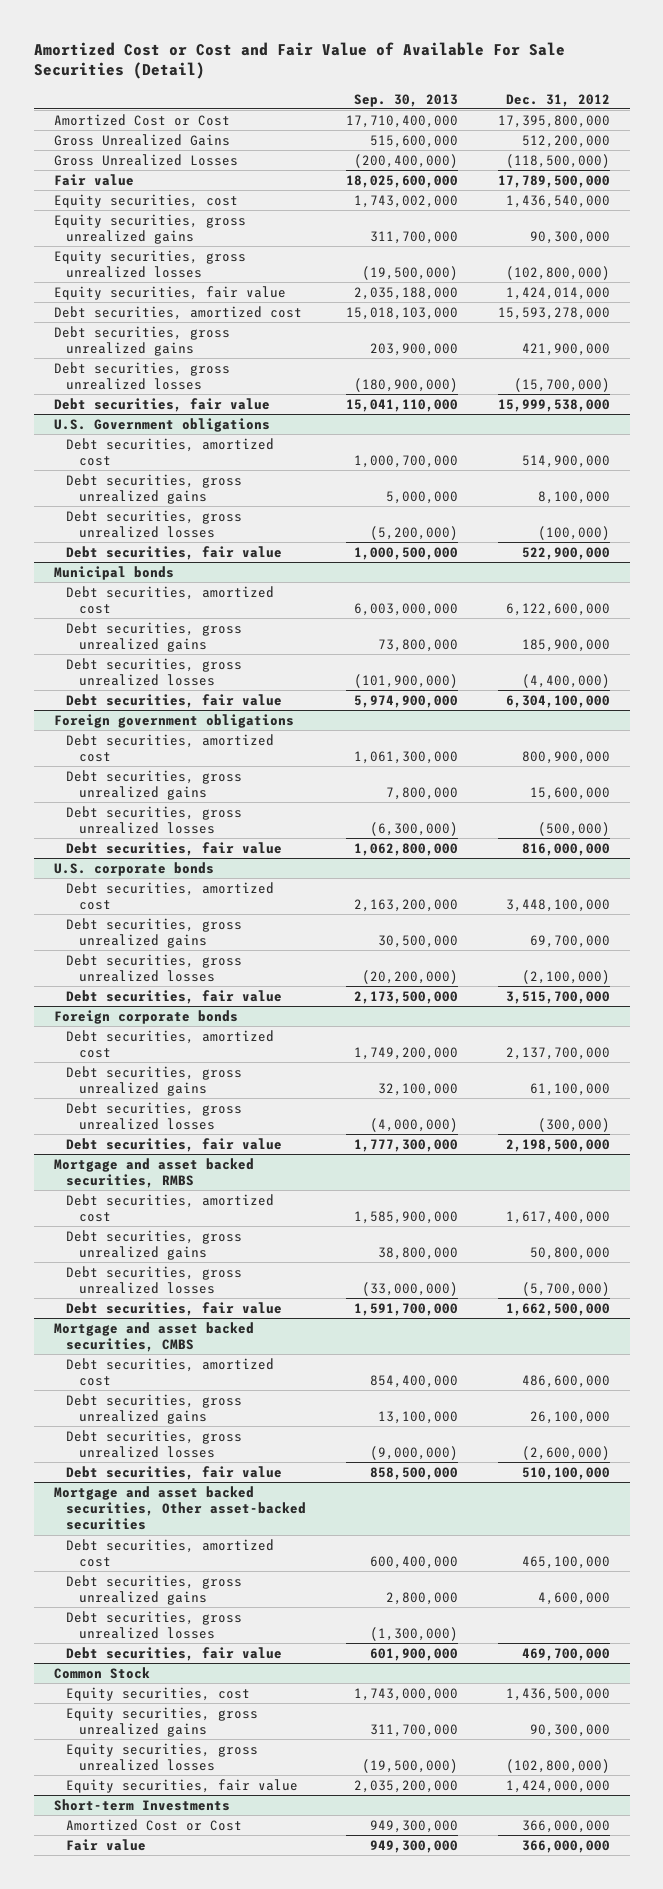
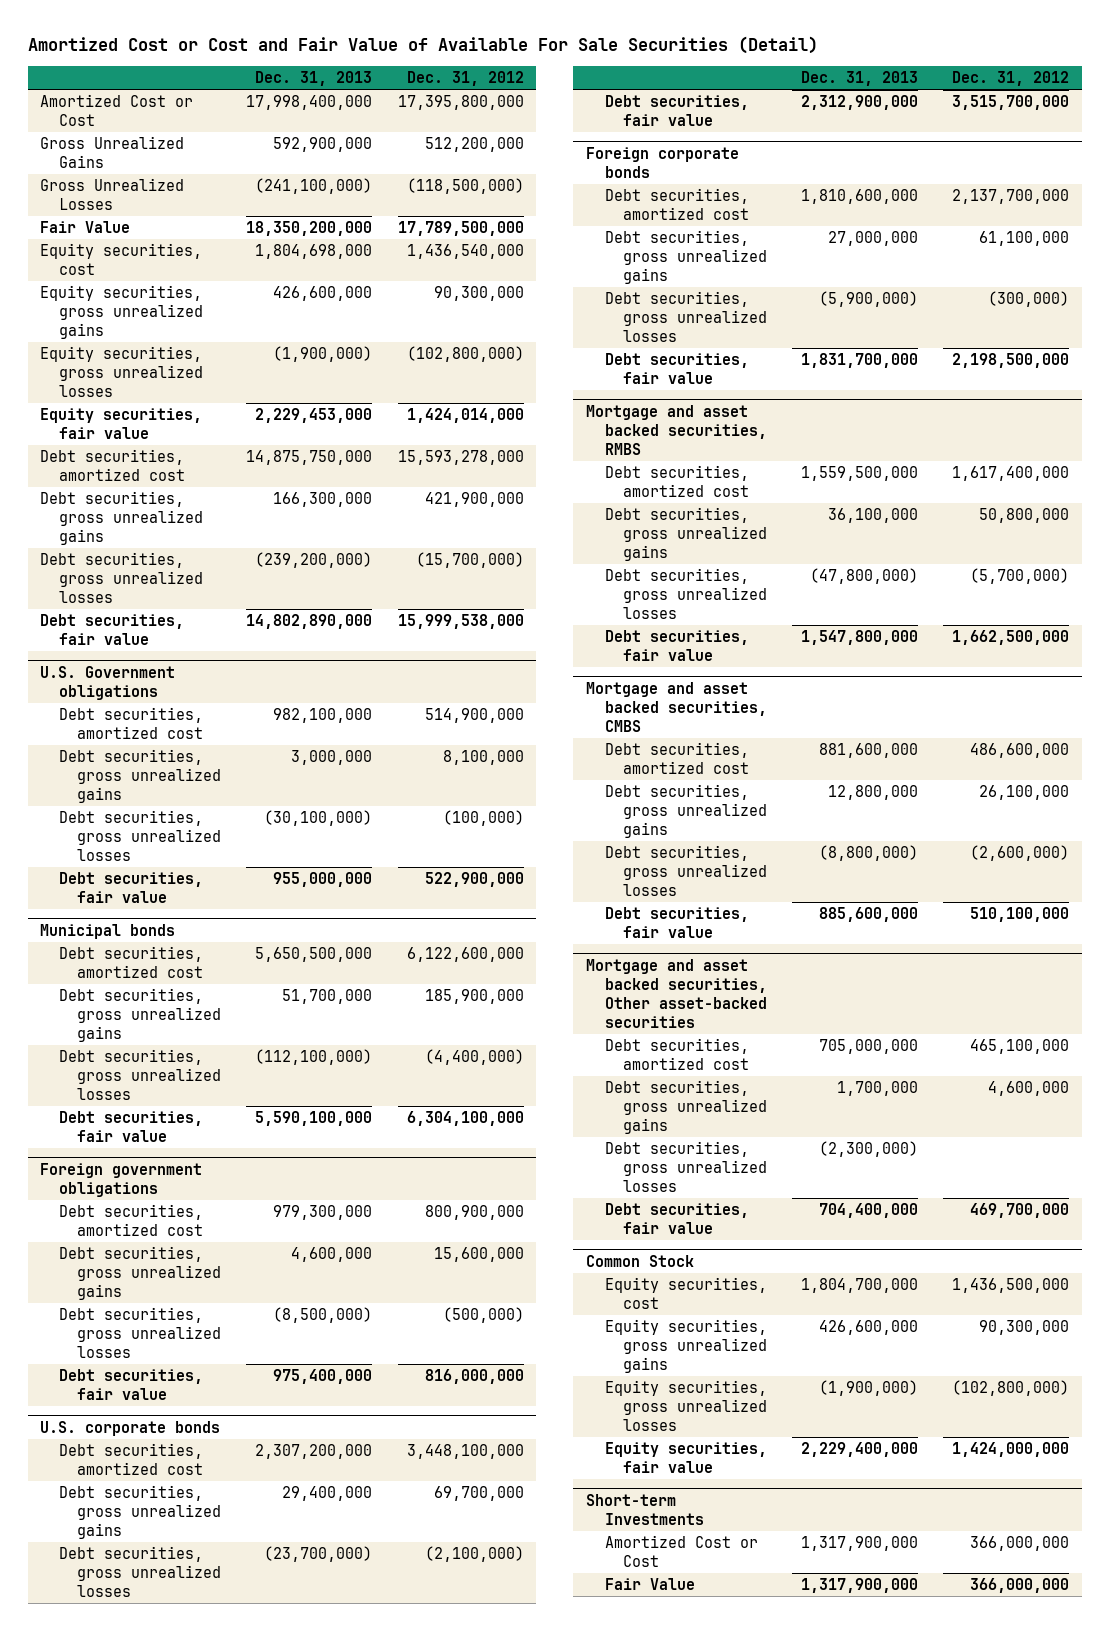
[354,93,459,107] Sep. 30, 2013 -> none
none -> [255,70,373,86] Dec. 31, 2013
[53,173,134,186] Fair value -> [40,221,131,234] Fair Value
[66,1838,147,1851] Fair value -> [604,1578,695,1591] Fair Value

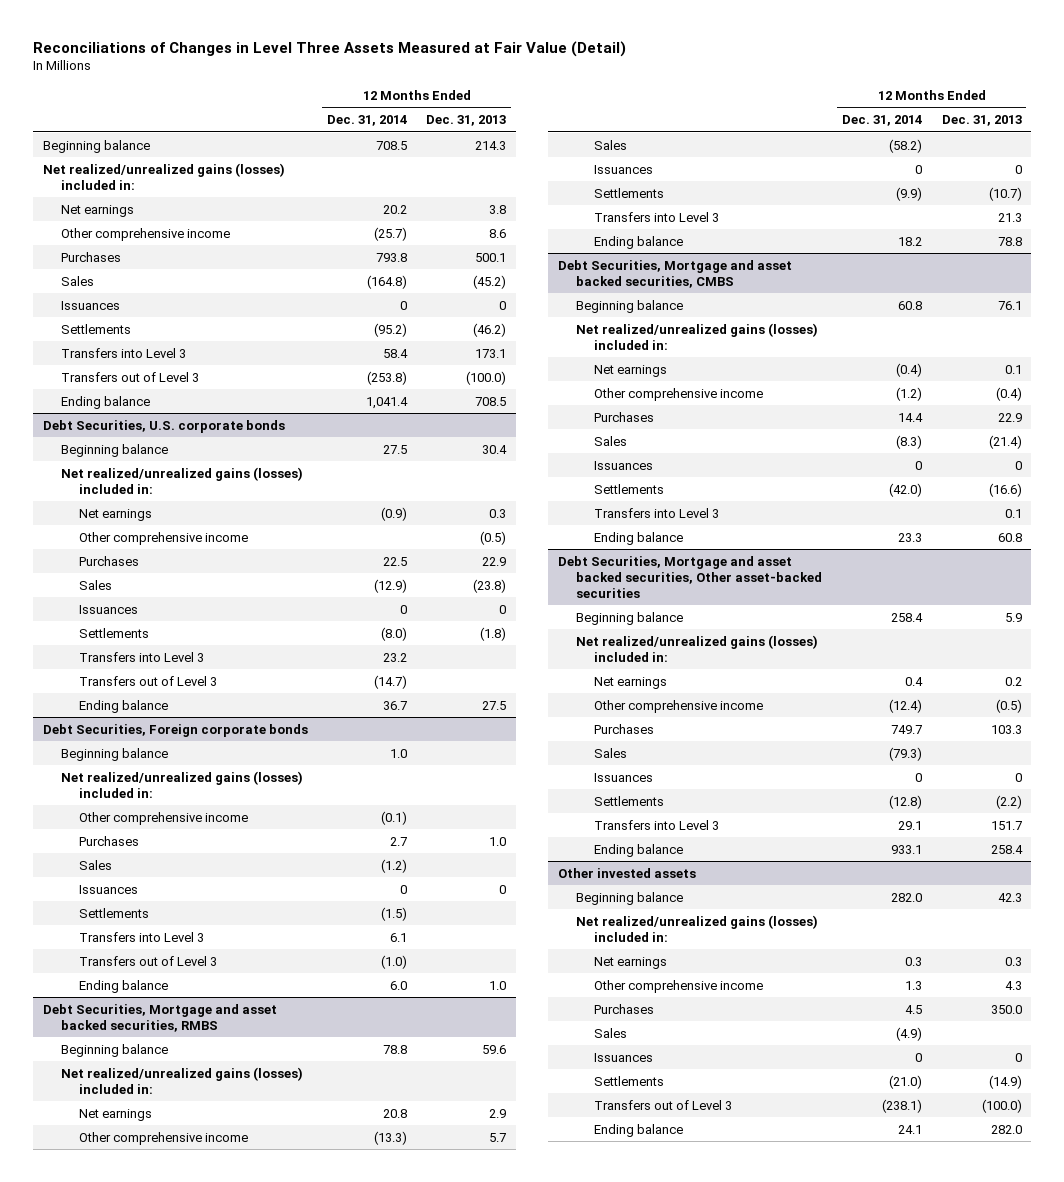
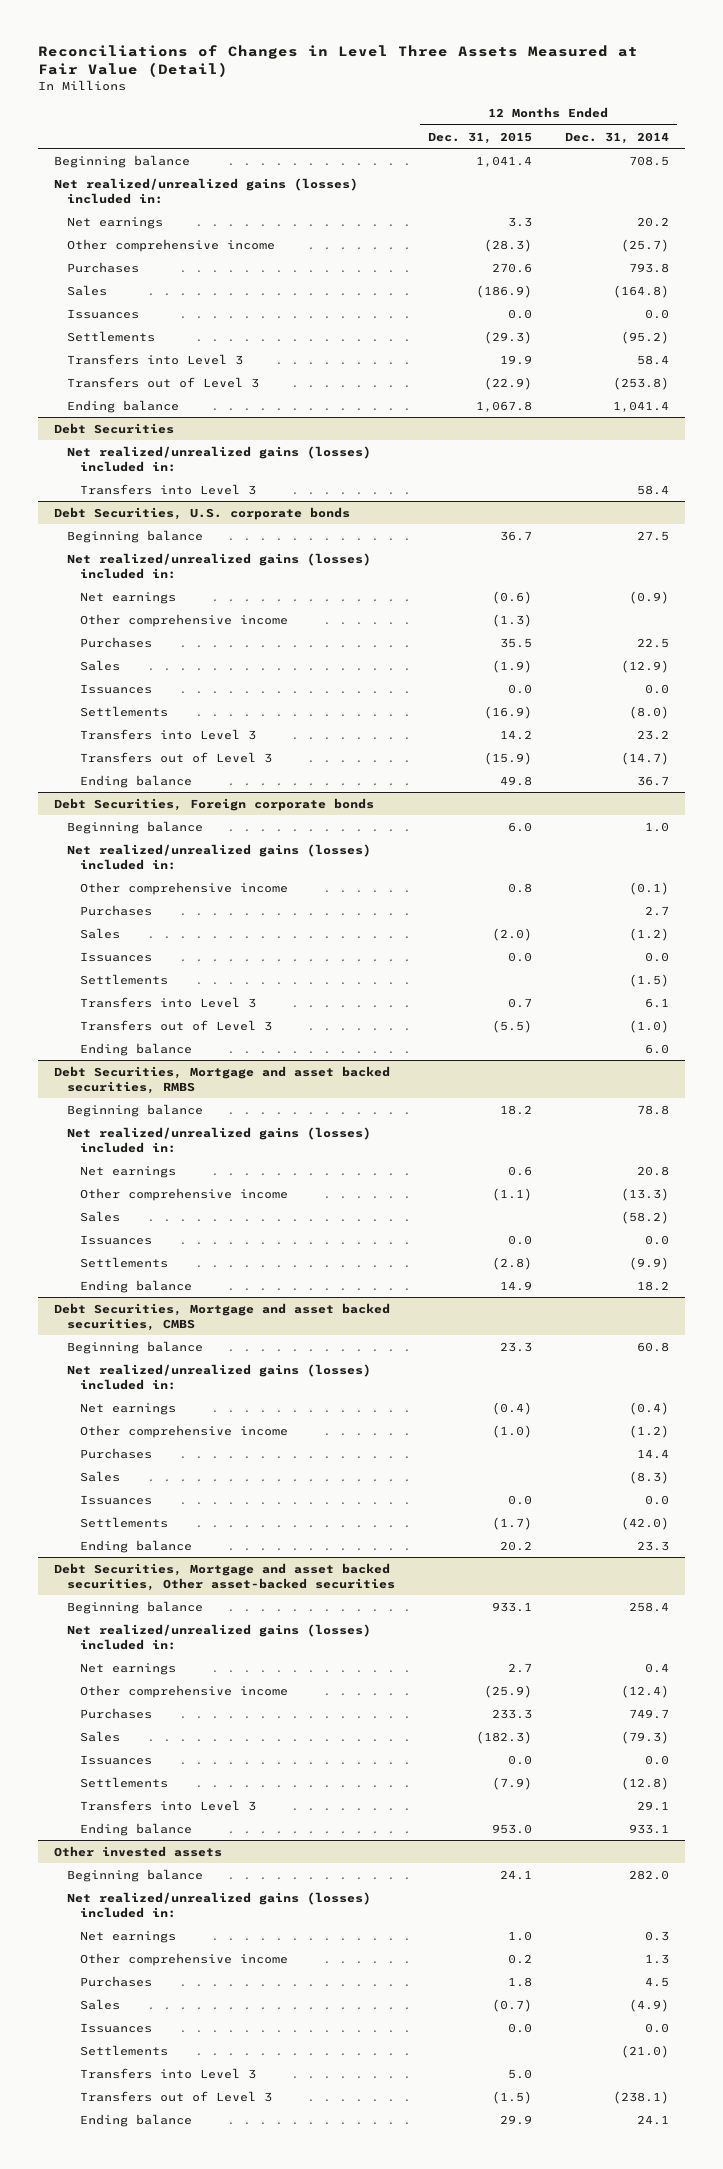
[426,115,507,127] Dec. 31, 2013 -> none
none -> [427,131,532,144] Dec. 31, 2015
[399,300,407,310] 0 -> [644,308,669,319] 0.0
none -> [54,422,175,434] Debt Securities
none -> [67,445,372,472] Net realized/unrealized gains (losses) included in:
none -> [79,483,256,495] Transfers into Level 3
[399,604,407,614] 0 -> [644,683,669,694] 0.0
[399,884,407,894] 0 -> [644,951,669,962] 0.0
[915,164,923,174] 0 -> [644,1234,669,1245] 0.0
[593,211,719,222] Transfers into Level 3 -> none
[915,460,923,470] 0 -> [644,1494,669,1505] 0.0
[593,507,719,518] Transfers into Level 3 -> none
[915,772,923,782] 0 -> [644,1754,669,1765] 0.0
[915,1052,923,1062] 0 -> [644,2022,669,2033] 0.0
none -> [79,2067,256,2079] Transfers into Level 3

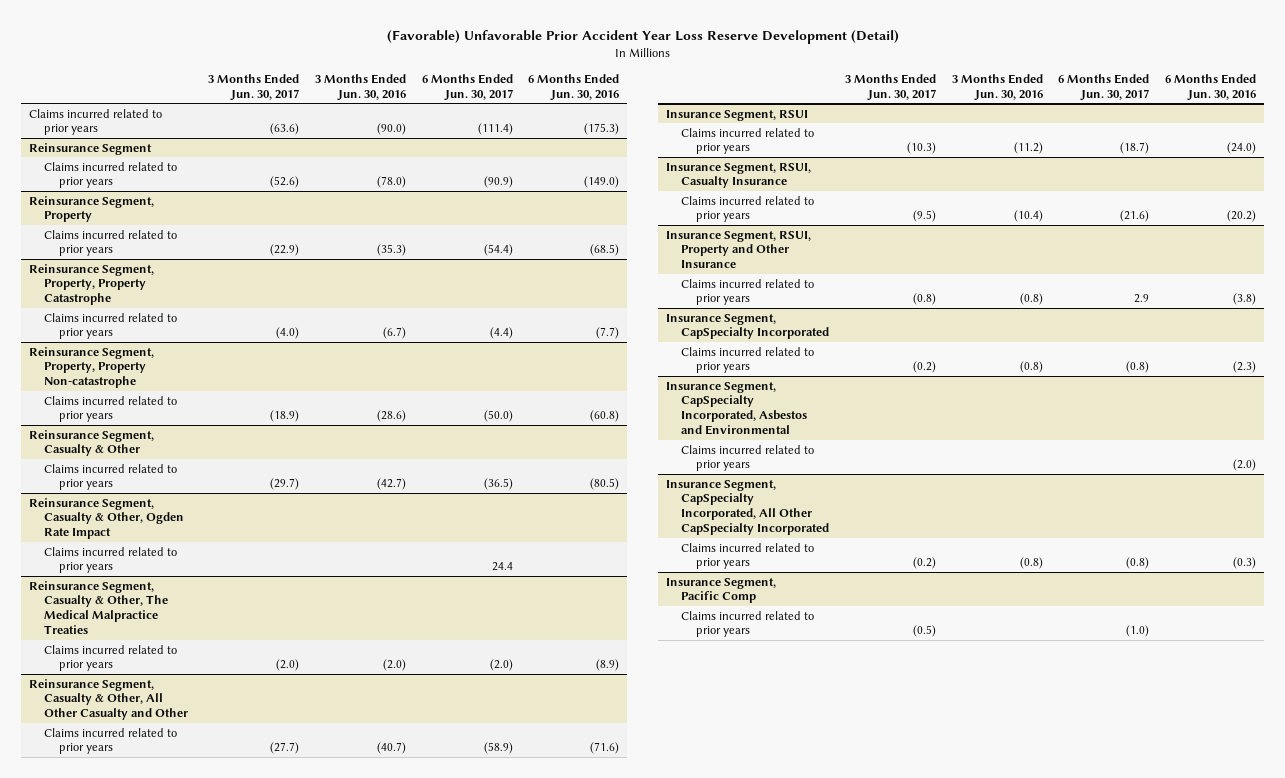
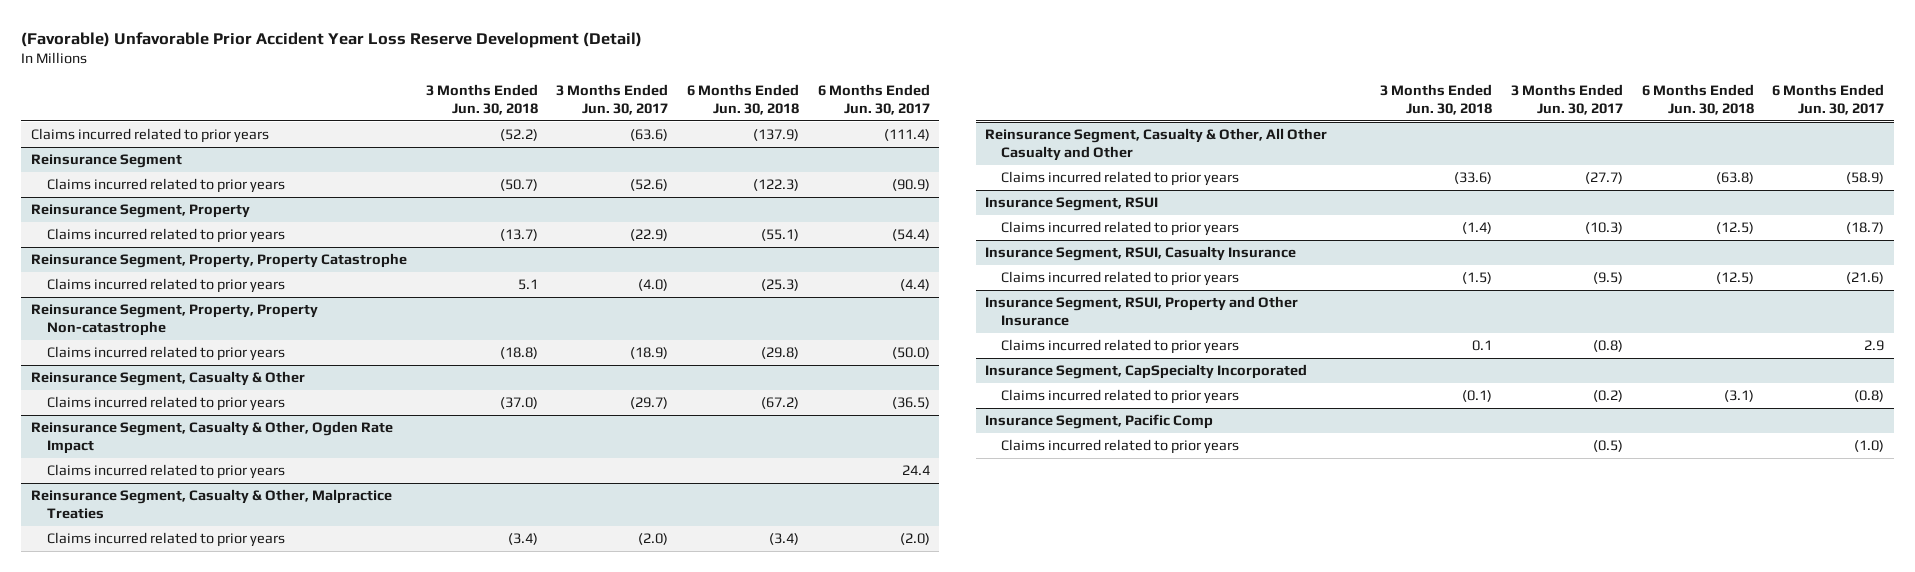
[314,74,406,101] 3 Months Ended Jun. 30, 2016 -> none
[528,74,620,101] 6 Months Ended Jun. 30, 2016 -> none
none -> [425,84,538,116] 3 Months Ended Jun. 30, 2018
none -> [687,84,800,116] 6 Months Ended Jun. 30, 2018
[29,580,168,635] Reinsurance Segment, Casualty & Other, The Medical Malpractice Treaties -> [30,489,392,520] Reinsurance Segment, Casualty & Other, Malpractice Treaties
[666,381,807,436] Insurance Segment, CapSpecialty Incorporated, Asbestos and Environmental -> none
[680,444,814,472] Claims incurred related to prior years -> none
[666,479,829,536] Insurance Segment, CapSpecialty Incorporated, All Other CapSpecialty Incorporated -> none
[680,542,814,570] Claims incurred related to prior years -> none

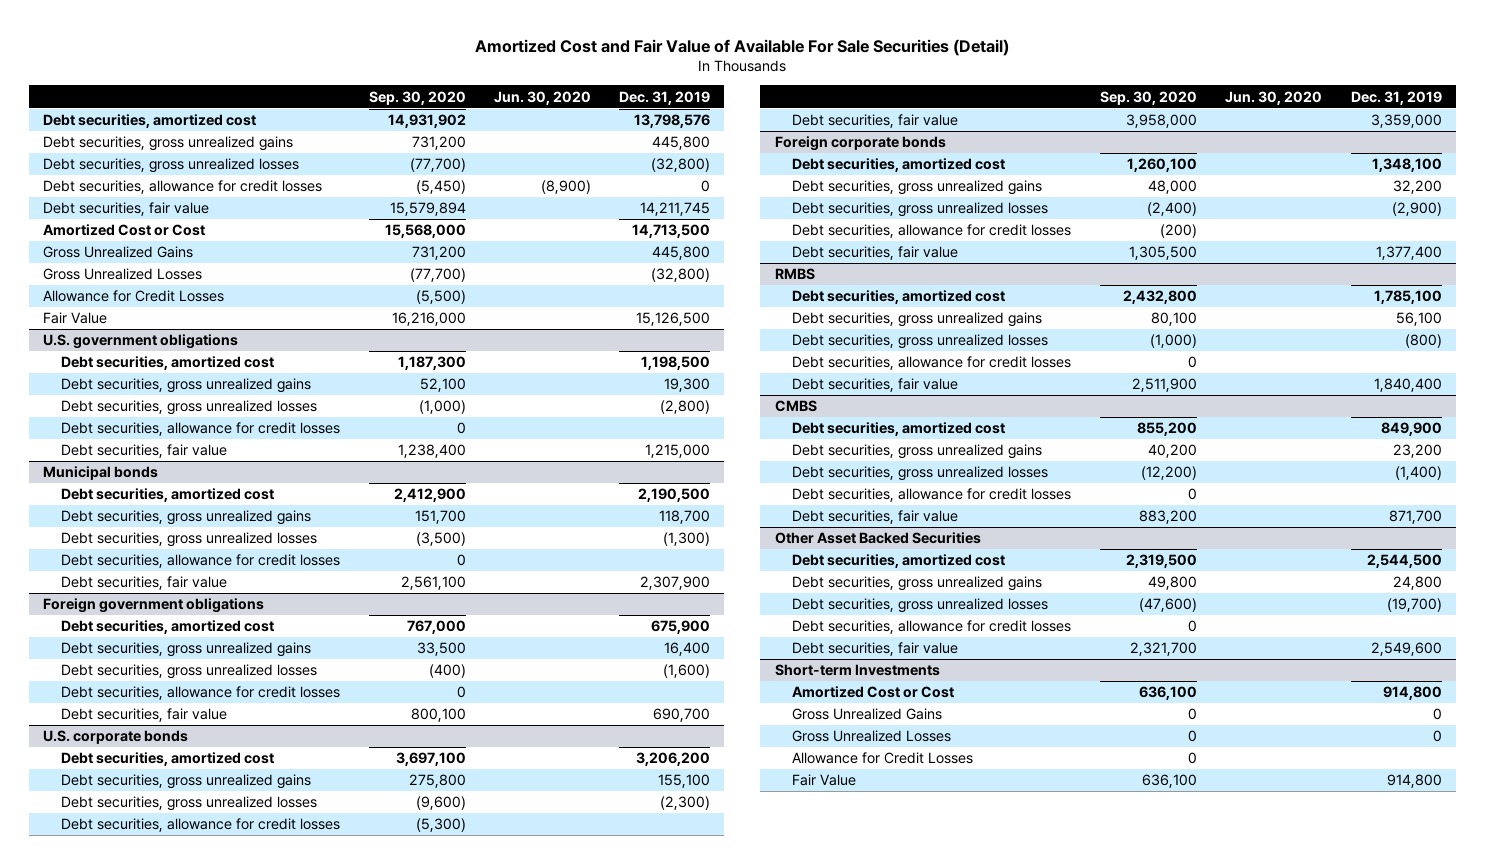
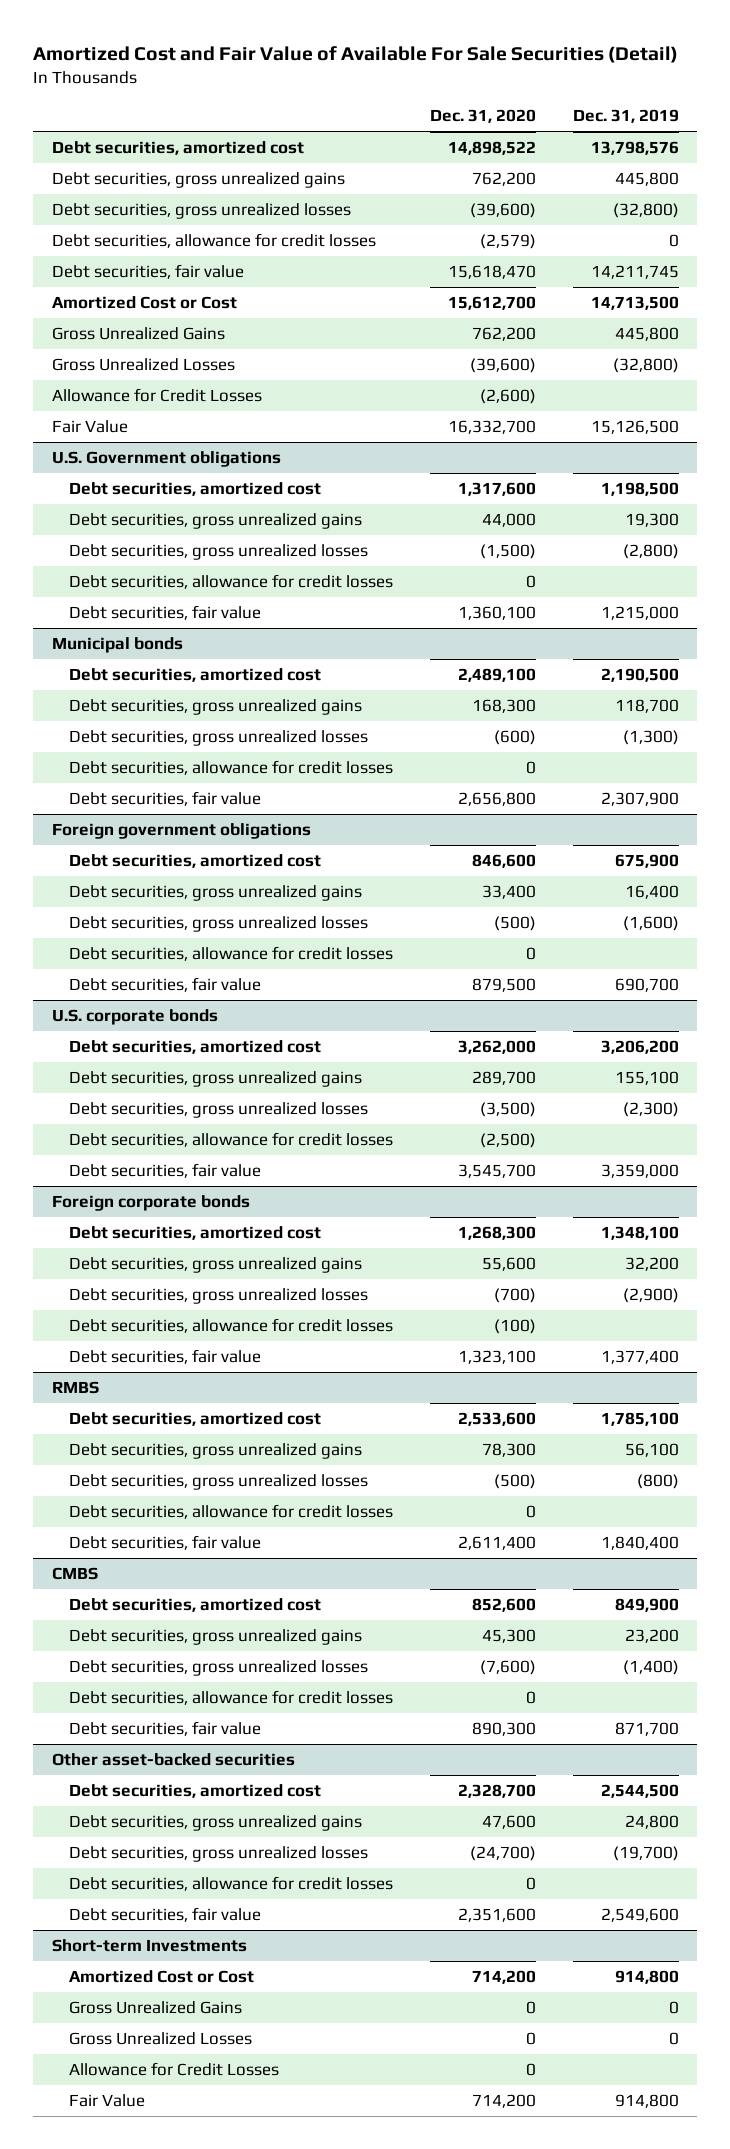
[368,90,466,105] Sep. 30, 2020 -> none
[493,90,591,105] Jun. 30, 2020 -> none
none -> [430,108,537,123] Dec. 31, 2020
[43,334,239,350] U.S. government obligations -> [51,451,281,468] U.S. Government obligations
[774,532,981,545] Other Asset Backed Securities -> [51,1753,295,1767] Other asset-backed securities

